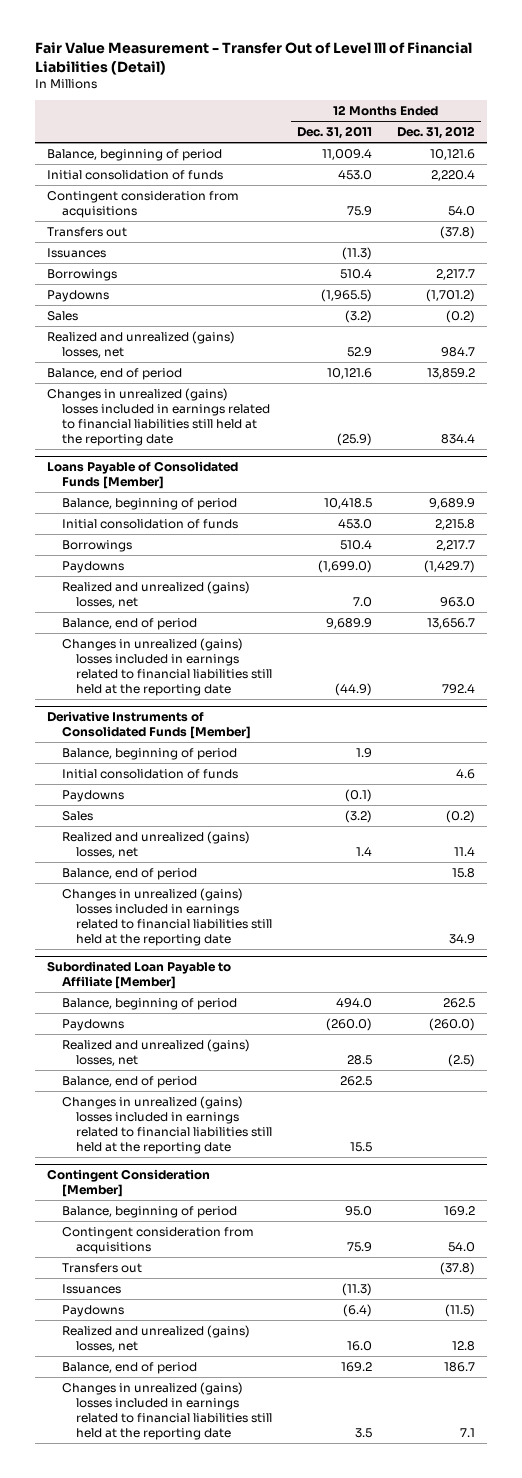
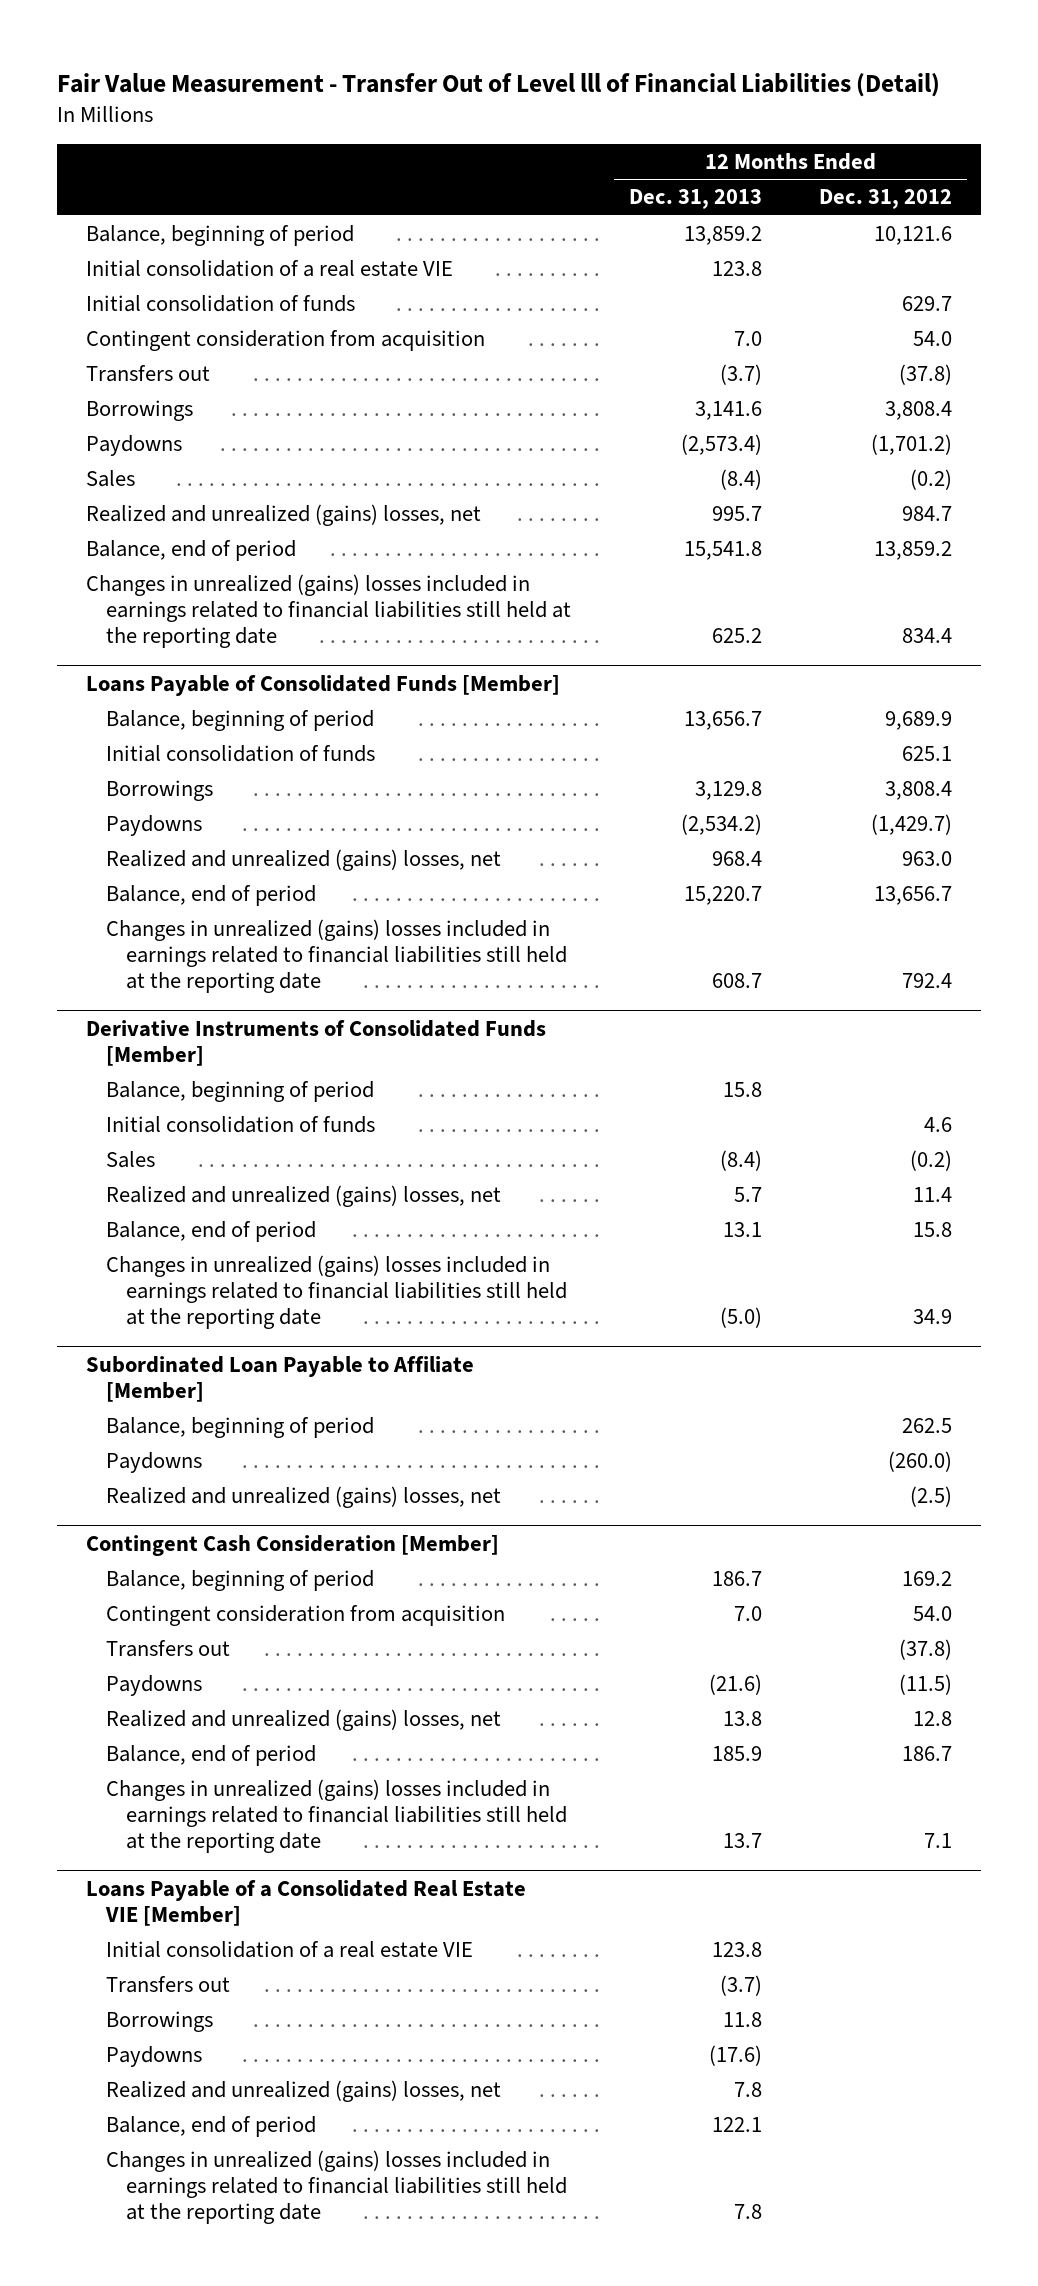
[297,126,373,140] Dec. 31, 2011 -> none
none -> [628,189,762,210] Dec. 31, 2013
none -> [85,260,453,278] Initial consolidation of a real estate VIE
[430,169,475,181] 2,220.4 -> [902,296,953,312] 629.7
[47,190,240,218] Contingent consideration from acquisitions -> [85,330,485,352] Contingent consideration from acquisition
[47,247,107,258] Issuances -> none
[435,268,475,280] 2,217.7 -> [885,401,953,421] 3,808.4
[434,518,475,530] 2,215.8 -> [902,746,953,762] 625.1
[435,539,475,551] 2,217.7 -> [885,781,953,801] 3,808.4
[61,789,124,802] Paydowns -> none
[61,1075,197,1088] Balance, end of period -> none
[61,1095,273,1154] Changes in unrealized (gains) losses included in earnings related to financial liabilities still held at the reporting date -> none
[47,1169,211,1198] Contingent Consideration [Member] -> [85,1534,499,1556] Contingent Cash Consideration [Member]
[61,1226,254,1254] Contingent consideration from acquisitions -> [105,1605,505,1627] Contingent consideration from acquisition
[61,1283,121,1294] Issuances -> none
none -> [85,1879,526,1926] Loans Payable of a Consolidated Real Estate VIE [Member]
none -> [105,1941,473,1959] Initial consolidation of a real estate VIE
none -> [105,1976,230,1994] Transfers out
none -> [105,2011,213,2033] Borrowings
none -> [105,2046,202,2068] Paydowns
none -> [105,2080,501,2103] Realized and unrealized (gains) losses, net
none -> [105,2116,316,2138] Balance, end of period
none -> [105,2150,568,2224] Changes in unrealized (gains) losses included in earnings related to financial liabilities still held at the reporting date

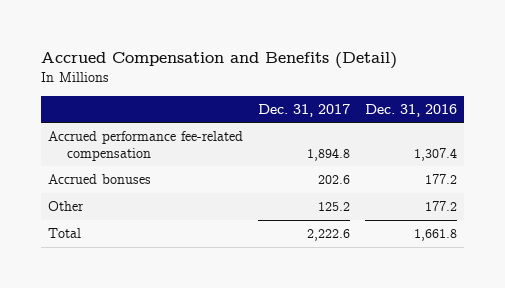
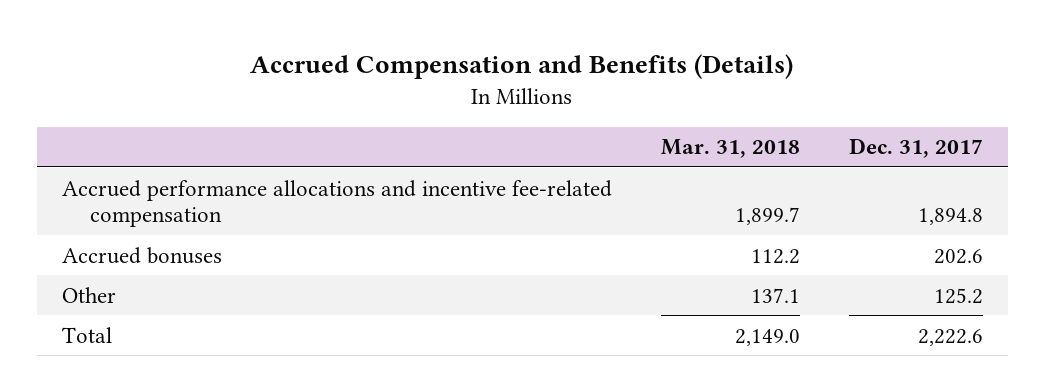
[40,51,397,69] Accrued Compensation and Benefits (Detail) -> [250,53,794,79] Accrued Compensation and Benefits (Details)
[364,103,457,117] Dec. 31, 2016 -> none
none -> [660,139,800,159] Mar. 31, 2018
[48,131,244,162] Accrued performance fee-related compensation -> [61,179,612,228] Accrued performance allocations and incentive fee-related compensation

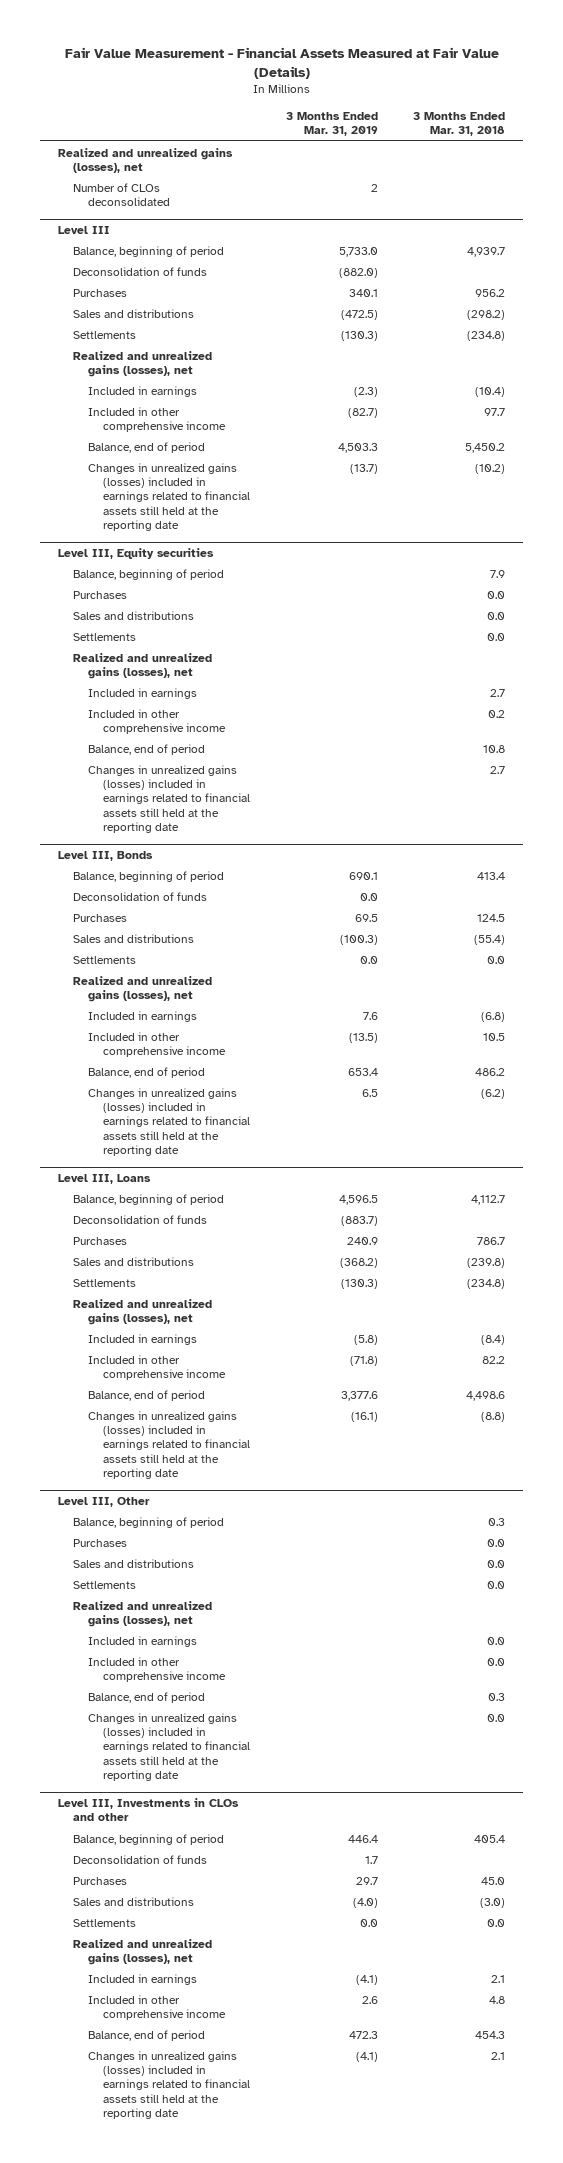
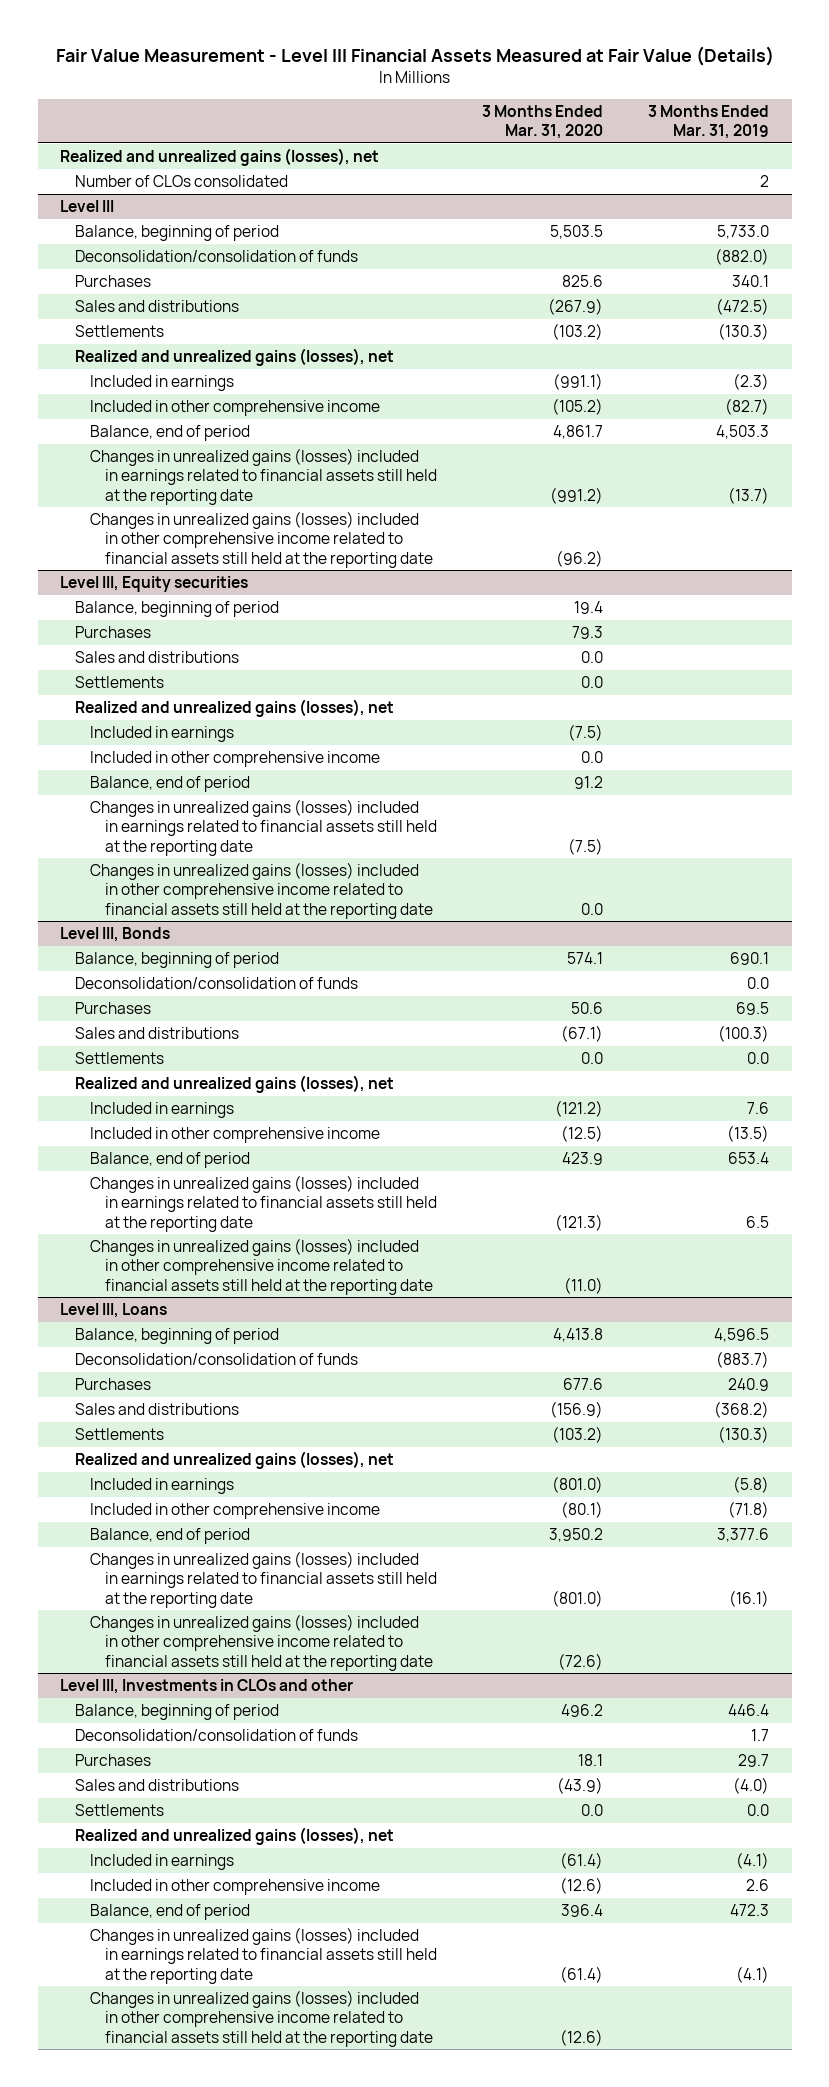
[64,47,499,80] Fair Value Measurement - Financial Assets Measured at Fair Value (Details) -> [55,45,774,66] Fair Value Measurement - Level III Financial Assets Measured at Fair Value (Details)
[413,112,506,137] 3 Months Ended Mar. 31, 2018 -> none
none -> [481,104,603,140] 3 Months Ended Mar. 31, 2020
[72,182,171,206] Number of CLOs deconsolidated -> [74,175,288,188] Number of CLOs consolidated
[72,266,207,276] Deconsolidation of funds -> [74,250,358,263] Deconsolidation/consolidation of funds
none -> [89,511,433,568] Changes in unrealized gains (losses) included in other comprehensive income related to financial assets still held at the reporting date
none -> [89,862,433,919] Changes in unrealized gains (losses) included in other comprehensive income related to financial assets still held at the reporting date
[72,891,207,901] Deconsolidation of funds -> [74,977,358,990] Deconsolidation/consolidation of funds
none -> [89,1238,433,1295] Changes in unrealized gains (losses) included in other comprehensive income related to financial assets still held at the reporting date
[72,1214,207,1224] Deconsolidation of funds -> [74,1353,358,1366] Deconsolidation/consolidation of funds
[57,1496,150,1507] Level III, Other -> none
[72,1516,224,1528] Balance, beginning of period -> none
[72,1538,127,1547] Purchases -> none
[72,1558,194,1568] Sales and distributions -> none
[72,1580,136,1589] Settlements -> none
[72,1600,212,1627] Realized and unrealized gains (losses), net -> none
[88,1635,198,1647] Included in earnings -> none
[88,1656,227,1682] Included in other comprehensive income -> none
[88,1691,206,1703] Balance, end of period -> none
[88,1712,251,1781] Changes in unrealized gains (losses) included in earnings related to financial assets still held at the reporting date -> [89,1614,433,1671] Changes in unrealized gains (losses) included in other comprehensive income related to financial assets still held at the reporting date
[72,1854,207,1864] Deconsolidation of funds -> [74,1729,358,1742] Deconsolidation/consolidation of funds
none -> [89,1990,433,2047] Changes in unrealized gains (losses) included in other comprehensive income related to financial assets still held at the reporting date

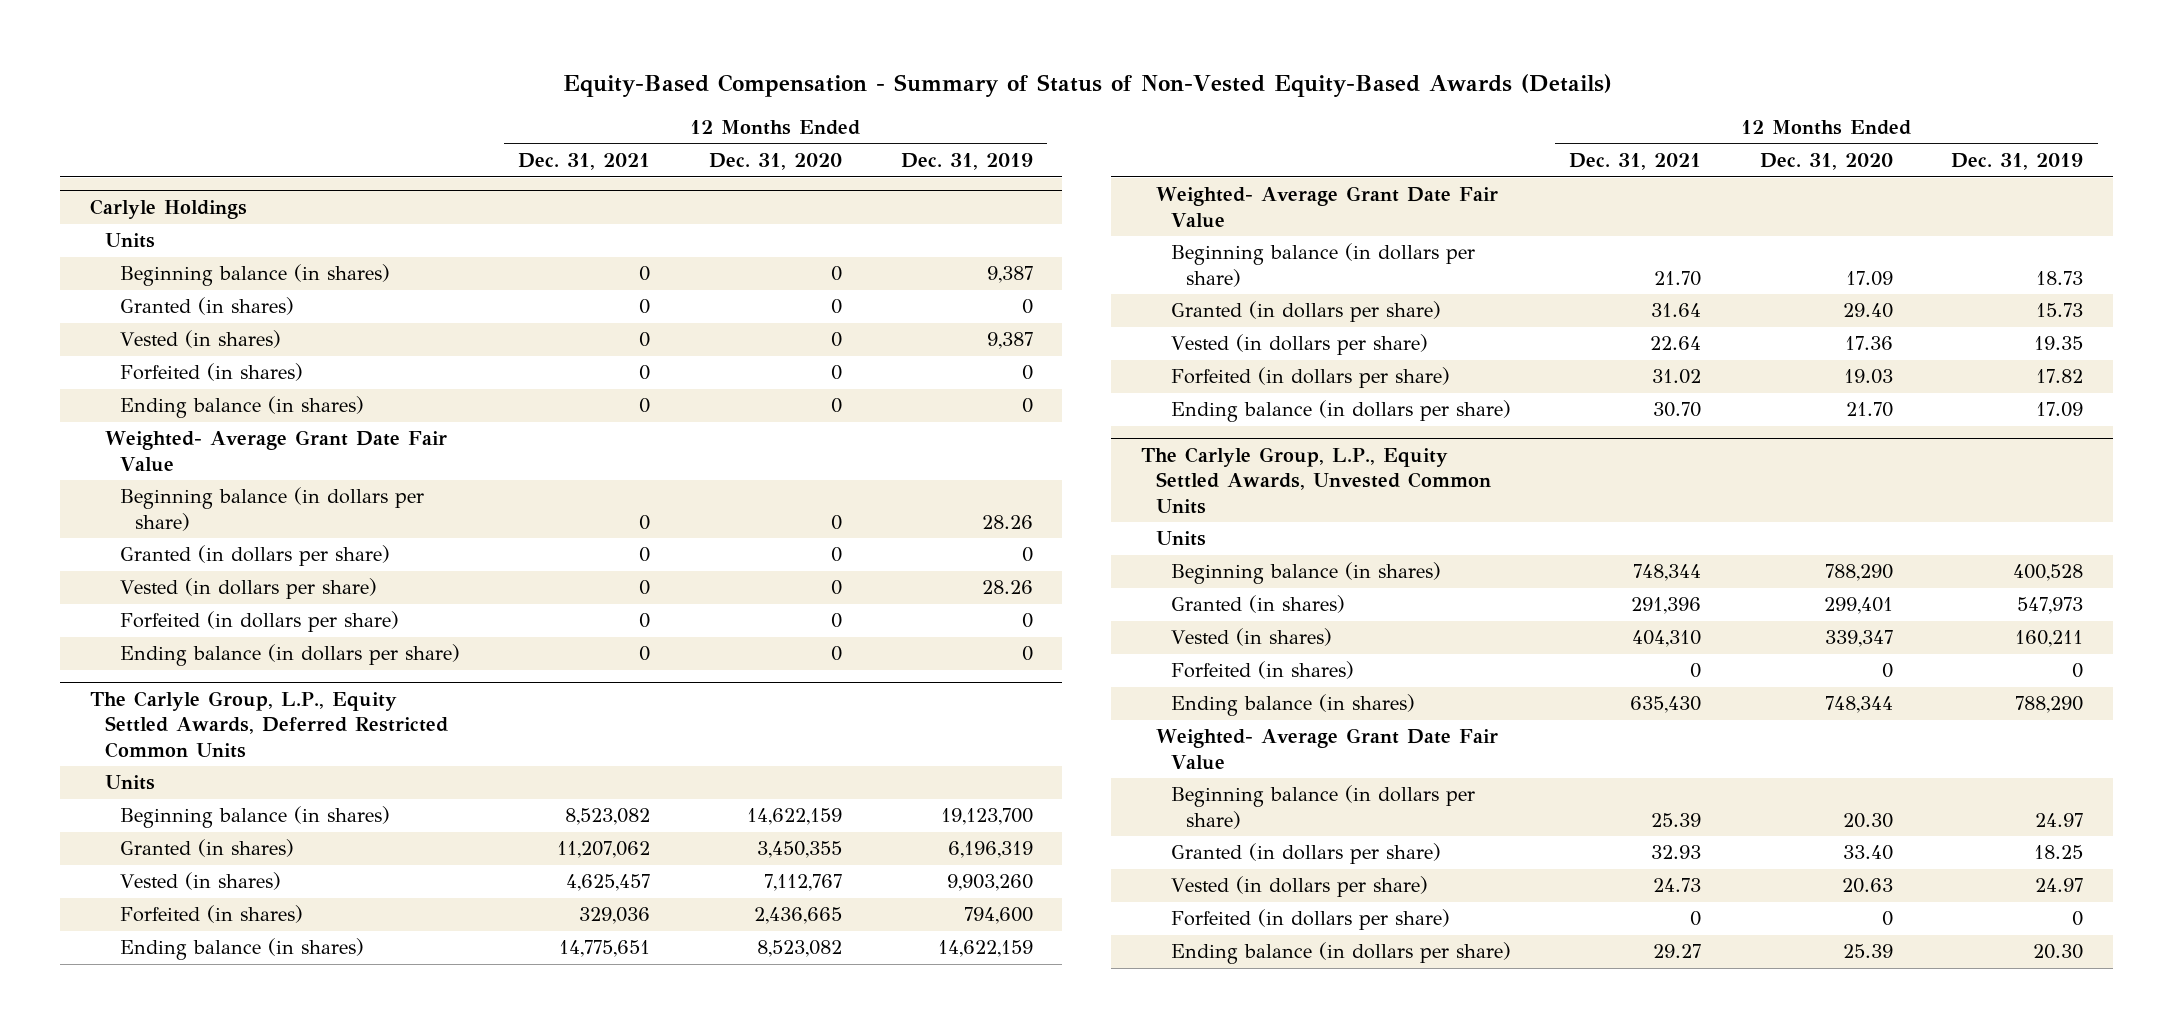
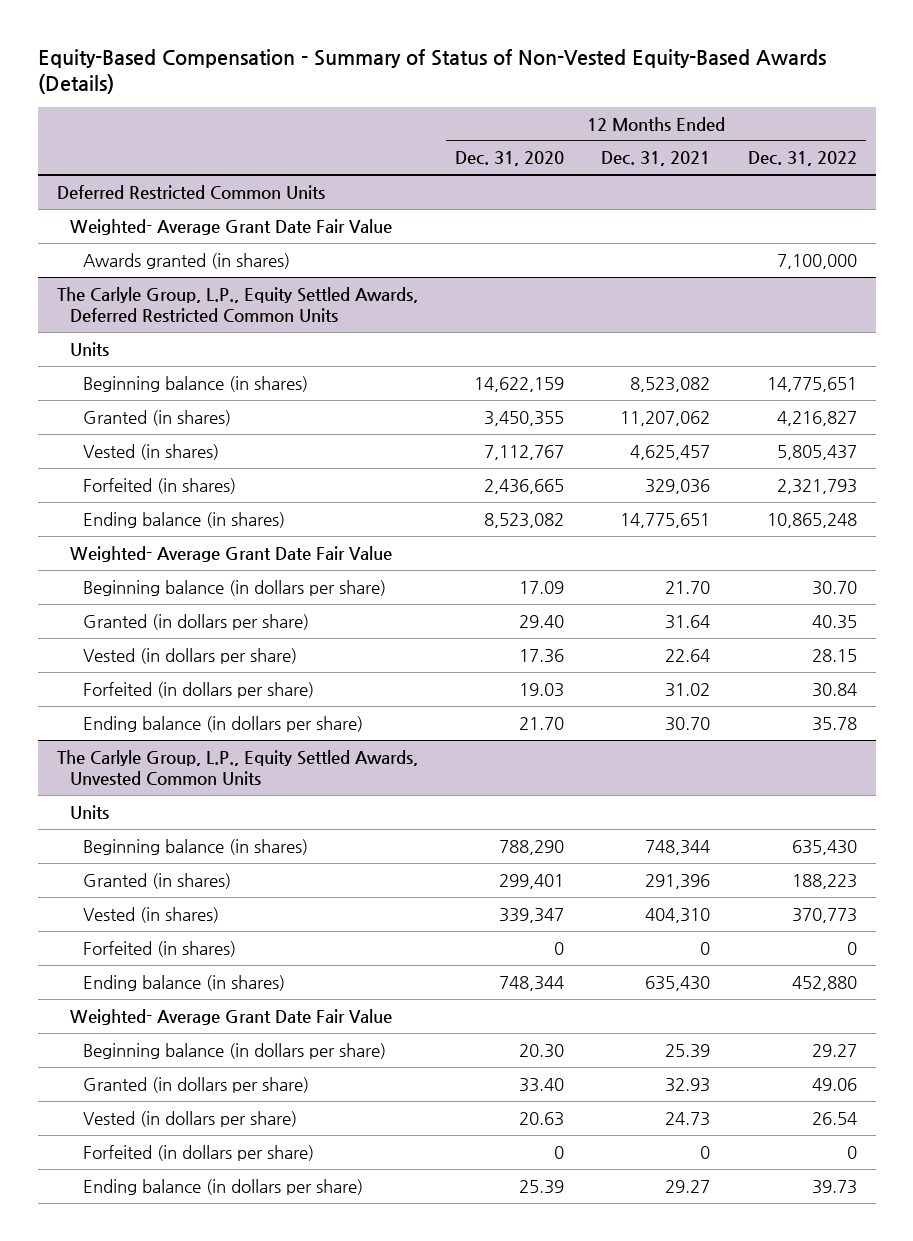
[900,153,1033,171] Dec. 31, 2019 -> none
none -> [747,151,857,167] Dec. 31, 2022
[89,198,247,219] Carlyle Holdings -> none
[104,233,155,249] Units -> none
[119,264,390,287] Beginning balance (in shares) -> none
[119,297,294,316] Granted (in shares) -> none
[119,330,281,349] Vested (in shares) -> none
[119,363,303,382] Forfeited (in shares) -> none
[119,396,364,419] Ending balance (in shares) -> none
none -> [56,184,325,200] Deferred Restricted Common Units
[119,487,424,531] Beginning balance (in dollars per share) -> none
[119,545,390,567] Granted (in dollars per share) -> none
[119,578,377,600] Vested (in dollars per share) -> none
[119,611,399,633] Forfeited (in dollars per share) -> none
[119,644,460,667] Ending balance (in dollars per share) -> none
none -> [82,252,290,269] Awards granted (in shares)

